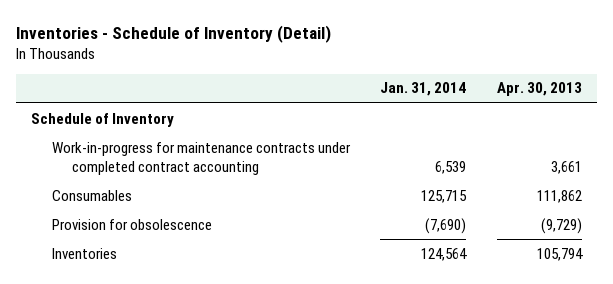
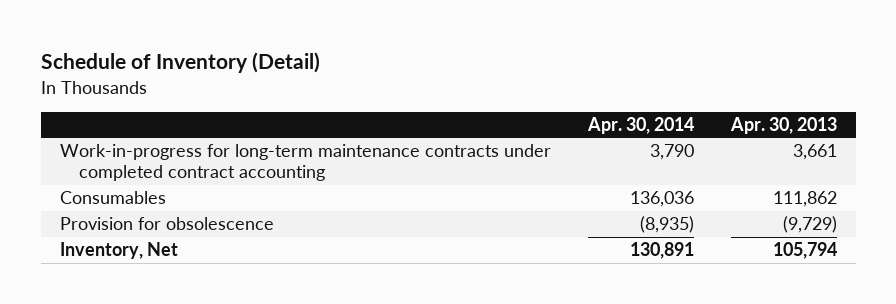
[15,24,331,43] Inventories - Schedule of Inventory (Detail) -> [40,52,320,74] Schedule of Inventory (Detail)
[380,82,467,97] Jan. 31, 2014 -> none
none -> [586,117,694,135] Apr. 30, 2014
[31,112,175,127] Schedule of Inventory -> none
[51,141,351,175] Work-in-progress for maintenance contracts under completed contract accounting -> [59,144,551,182] Work-in-progress for long-term maintenance contracts under completed contract accounting
[51,247,117,259] Inventories -> [59,242,178,260] Inventory, Net

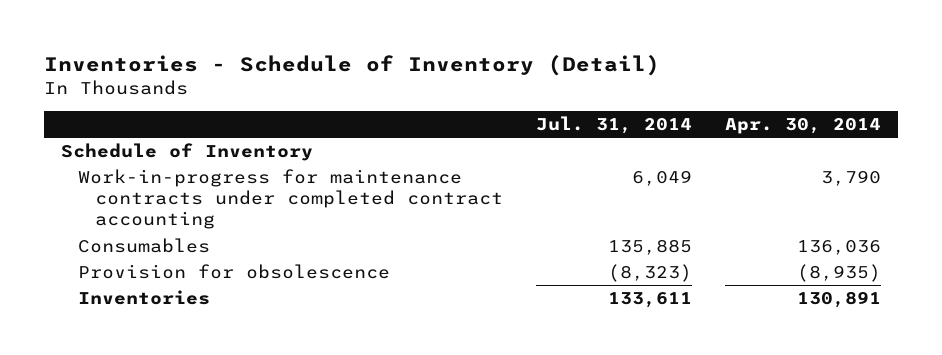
[40,52,320,74] Schedule of Inventory (Detail) -> [44,54,661,76] Inventories - Schedule of Inventory (Detail)
[729,117,837,135] Apr. 30, 2013 -> none
none -> [535,116,692,135] Jul. 31, 2014
none -> [60,143,313,162] Schedule of Inventory
[59,144,551,182] Work-in-progress for long-term maintenance contracts under completed contract accounting -> [77,169,503,230] Work-in-progress for maintenance contracts under completed contract accounting
[59,242,178,260] Inventory, Net -> [77,290,210,306] Inventories

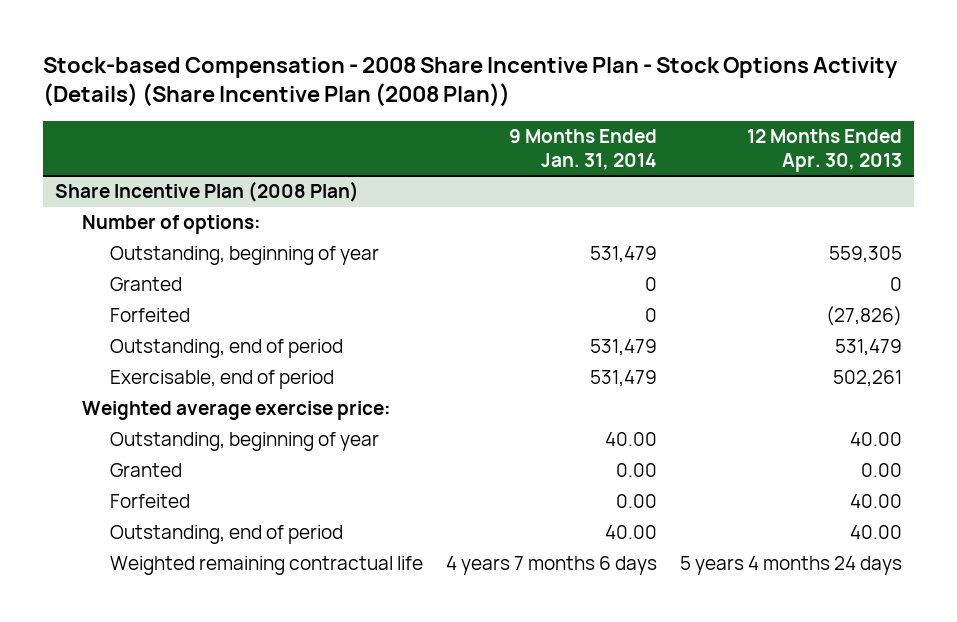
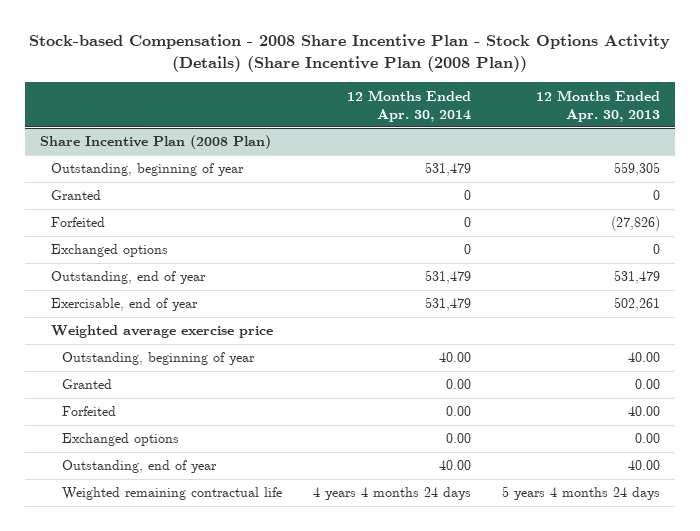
[509,129,658,170] 9 Months Ended Jan. 31, 2014 -> none
none -> [346,89,471,122] 12 Months Ended Apr. 30, 2014
[82,215,262,235] Number of options: -> none
none -> [51,244,169,258] Exchanged options
[109,339,343,359] Outstanding, end of period -> [51,271,207,285] Outstanding, end of year
[109,370,334,390] Exercisable, end of period -> [51,298,199,312] Exercisable, end of year
[82,401,392,421] Weighted average exercise price: -> [51,325,274,339] Weighted average exercise price
none -> [62,433,180,447] Exchanged options
[109,525,343,545] Outstanding, end of period -> [62,460,218,474] Outstanding, end of year

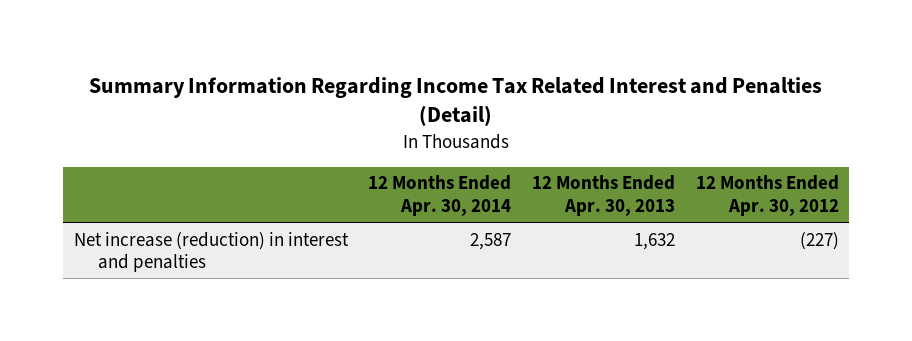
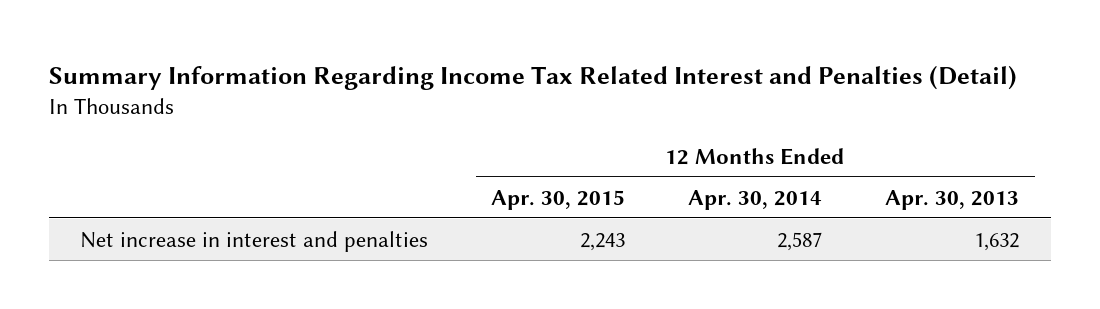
[695,175,839,216] 12 Months Ended Apr. 30, 2012 -> none
none -> [491,189,626,210] Apr. 30, 2015
[73,231,349,273] Net increase (reduction) in interest and penalties -> [80,230,429,252] Net increase in interest and penalties

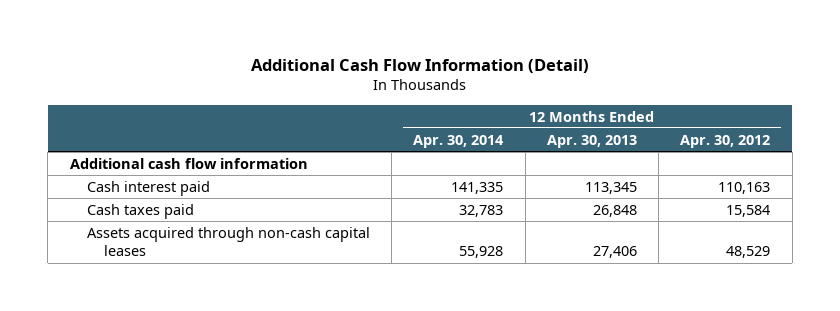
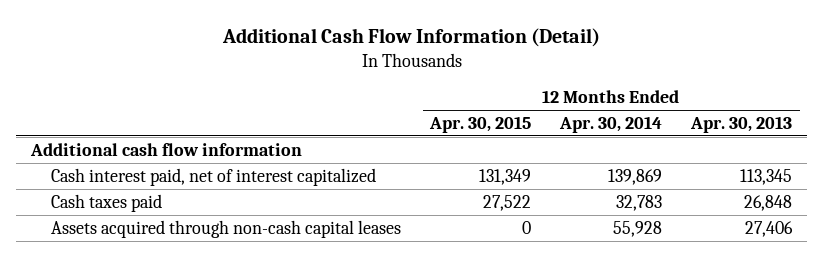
[680,134,771,148] Apr. 30, 2012 -> none
none -> [429,115,532,133] Apr. 30, 2015
[86,180,210,196] Cash interest paid -> [51,167,377,186] Cash interest paid, net of interest capitalized
[451,181,504,194] 141,335 -> [608,168,663,185] 139,869

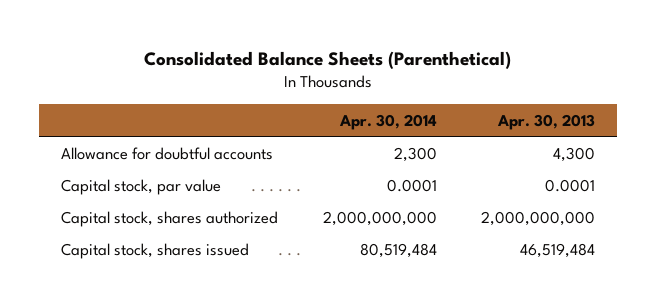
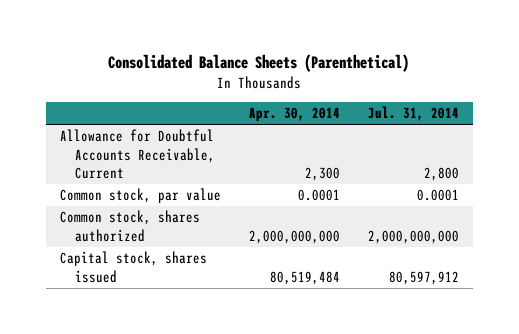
[497,113,596,130] Apr. 30, 2013 -> none
none -> [367,106,459,122] Jul. 31, 2014
[61,146,274,160] Allowance for doubtful accounts -> [59,129,216,180] Allowance for Doubtful Accounts Receivable, Current
[61,178,222,195] Capital stock, par value -> [59,188,221,204] Common stock, par value
[61,210,279,227] Capital stock, shares authorized -> [59,210,200,242] Common stock, shares authorized

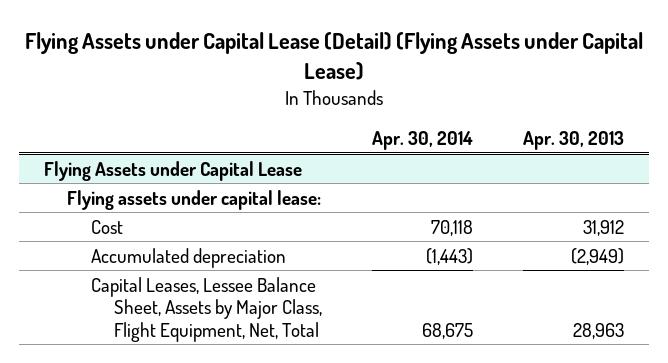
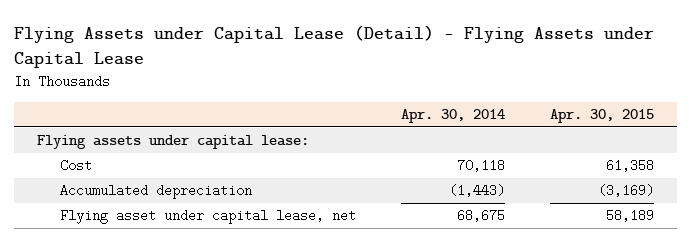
[24,31,643,80] Flying Assets under Capital Lease (Detail) (Flying Assets under Capital Lease) -> [14,25,655,69] Flying Assets under Capital Lease (Detail) - Flying Assets under Capital Lease
[522,131,624,151] Apr. 30, 2013 -> none
none -> [550,109,655,124] Apr. 30, 2015
[44,160,303,181] Flying Assets under Capital Lease -> none
[90,276,322,342] Capital Leases, Lessee Balance Sheet, Assets by Major Class, Flight Equipment, Net, Total -> [60,209,357,225] Flying asset under capital lease, net

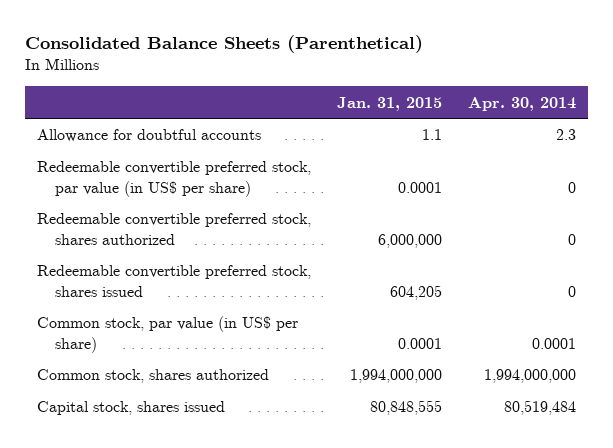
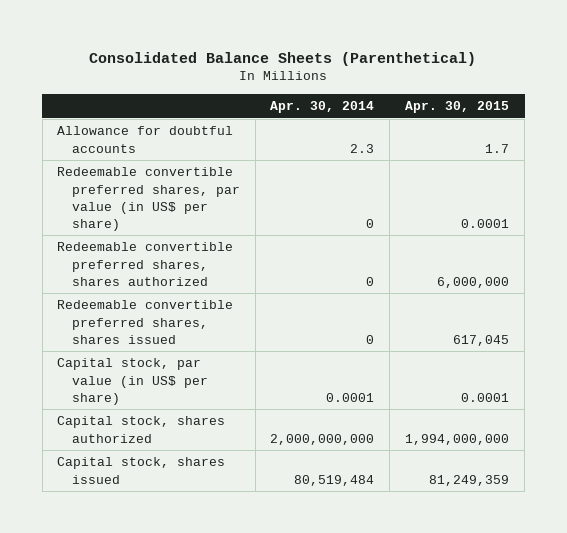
[337,96,443,111] Jan. 31, 2015 -> none
none -> [405,101,510,114] Apr. 30, 2015
[37,161,312,197] Redeemable convertible preferred stock, par value (in US$ per share) -> [57,167,240,231] Redeemable convertible preferred shares, par value (in US$ per share)
[37,213,312,245] Redeemable convertible preferred stock, shares authorized -> [57,242,234,286] Redeemable convertible preferred shares, shares authorized
[37,265,312,297] Redeemable convertible preferred stock, shares issued -> [57,300,234,344] Redeemable convertible preferred shares, shares issued
[37,316,299,353] Common stock, par value (in US$ per share) -> [57,358,208,405] Capital stock, par value (in US$ per share)
[37,369,270,384] Common stock, shares authorized -> [57,416,226,443] Capital stock, shares authorized
[483,369,576,384] 1,994,000,000 -> [270,433,375,445] 2,000,000,000

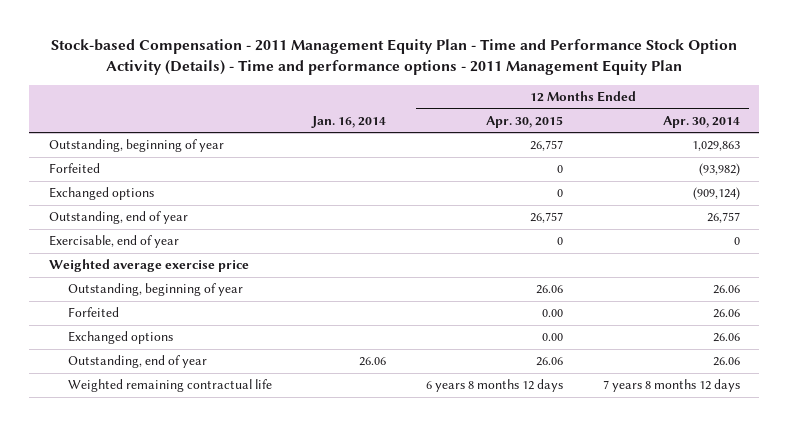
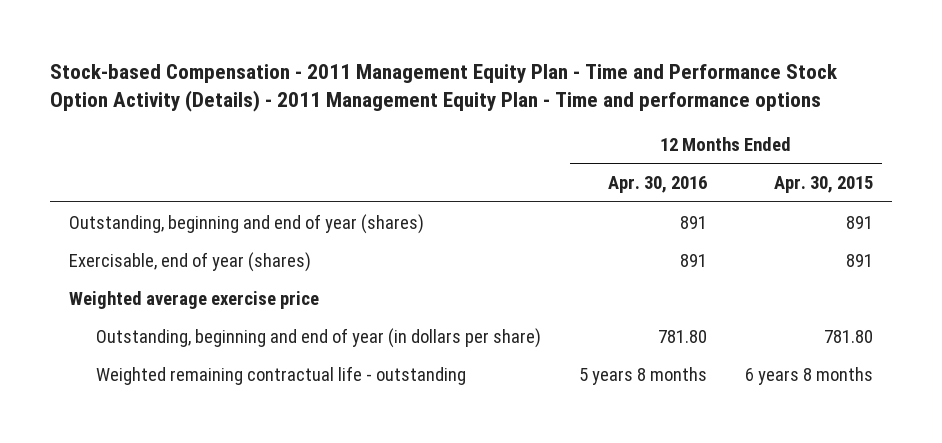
[51,38,738,76] Stock-based Compensation - 2011 Management Equity Plan - Time and Performance Stock Option Activity (Details) - Time and performance options - 2011 Management Equity Plan -> [50,63,839,113] Stock-based Compensation - 2011 Management Equity Plan - Time and Performance Stock Option Activity (Details) - 2011 Management Equity Plan - Time and performance options
[310,115,386,128] Jan. 16, 2014 -> none
[662,115,740,128] Apr. 30, 2014 -> none
none -> [608,176,708,194] Apr. 30, 2016
[48,163,100,174] Forfeited -> none
[48,187,154,201] Exchanged options -> none
[48,211,188,225] Outstanding, end of year -> none
[48,139,224,153] Outstanding, beginning of year -> [68,213,424,234] Outstanding, beginning and end of year (shares)
[529,140,563,152] 26,757 -> [845,215,873,229] 891
[48,235,179,249] Exercisable, end of year -> [68,251,311,272] Exercisable, end of year (shares)
[556,237,563,246] 0 -> [845,253,873,267] 891
[68,307,120,318] Forfeited -> none
[68,331,174,345] Exchanged options -> none
[68,355,208,369] Outstanding, end of year -> none
[68,283,244,297] Outstanding, beginning of year -> [96,327,542,348] Outstanding, beginning and end of year (in dollars per share)
[535,285,563,295] 26.06 -> [823,329,873,343] 781.80
[68,379,273,393] Weighted remaining contractual life -> [96,365,467,385] Weighted remaining contractual life - outstanding
[425,379,563,393] 6 years 8 months 12 days -> [744,366,873,385] 6 years 8 months

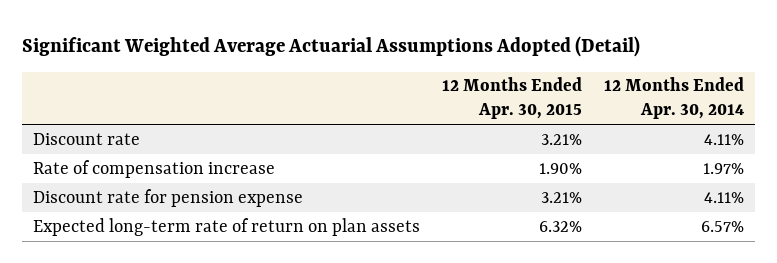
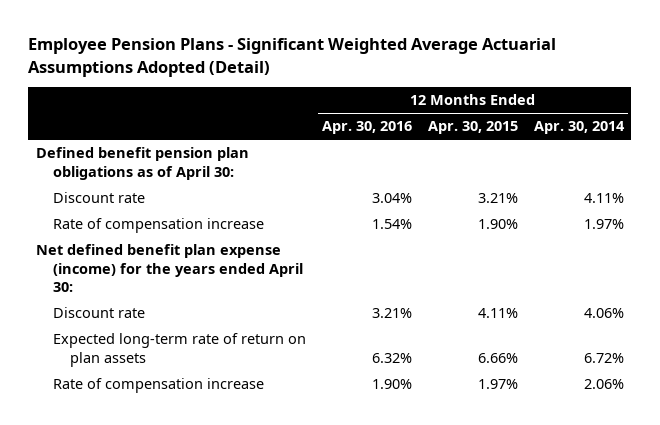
[22,36,641,58] Significant Weighted Average Actuarial Assumptions Adopted (Detail) -> [28,38,557,77] Employee Pension Plans - Significant Weighted Average Actuarial Assumptions Adopted (Detail)
none -> [321,121,412,135] Apr. 30, 2016
none -> [36,147,250,180] Defined benefit pension plan obligations as of April 30:
[33,188,304,207] Discount rate for pension expense -> none
none -> [36,244,304,293] Net defined benefit plan expense (income) for the years ended April 30:
none -> [53,307,146,319] Discount rate
[538,220,582,232] 6.32% -> [477,352,518,363] 6.66%
[700,220,744,232] 6.57% -> [583,352,624,363] 6.72%
none -> [53,378,265,394] Rate of compensation increase

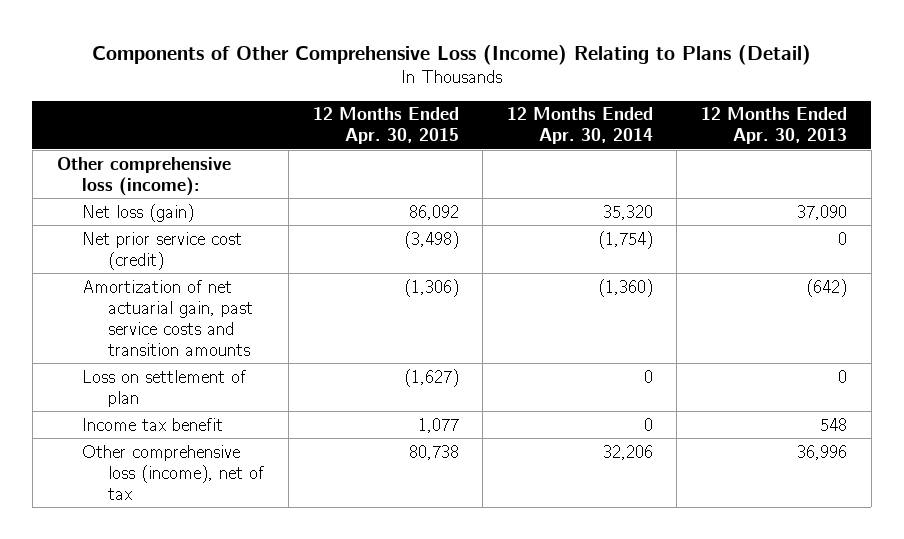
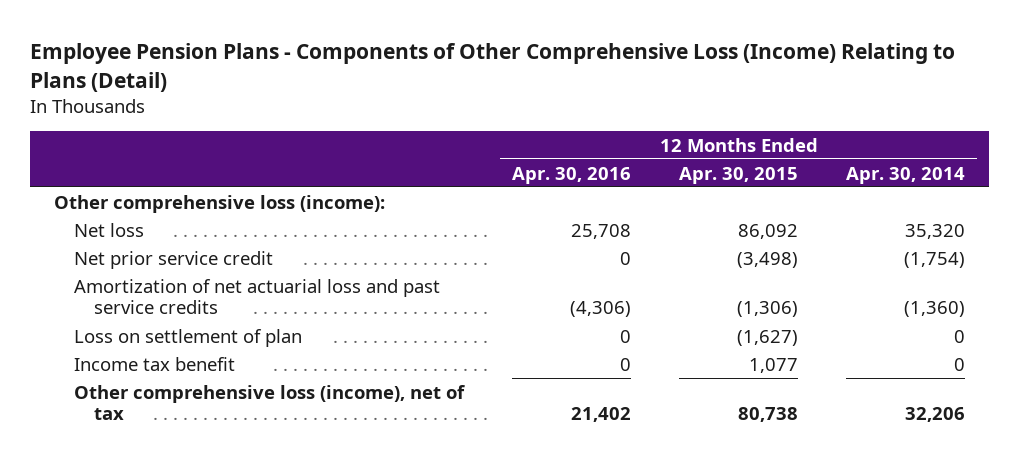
[91,44,811,65] Components of Other Comprehensive Loss (Income) Relating to Plans (Detail) -> [30,42,956,92] Employee Pension Plans - Components of Other Comprehensive Loss (Income) Relating to Plans (Detail)
[700,107,847,145] 12 Months Ended Apr. 30, 2013 -> none
none -> [512,166,632,184] Apr. 30, 2016
[82,203,195,222] Net loss (gain) -> [74,222,145,237] Net loss
[82,231,243,270] Net prior service cost (credit) -> [74,250,274,269] Net prior service credit
[82,279,254,356] Amortization of net actuarial gain, past service costs and transition amounts -> [74,278,441,315] Amortization of net actuarial loss and past service credits

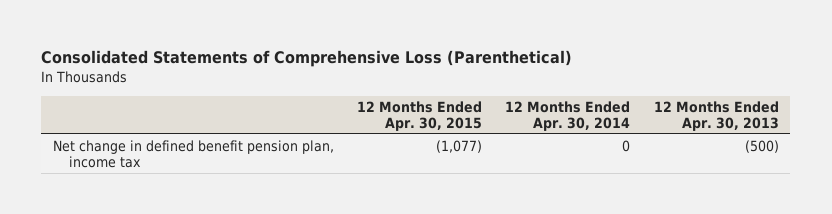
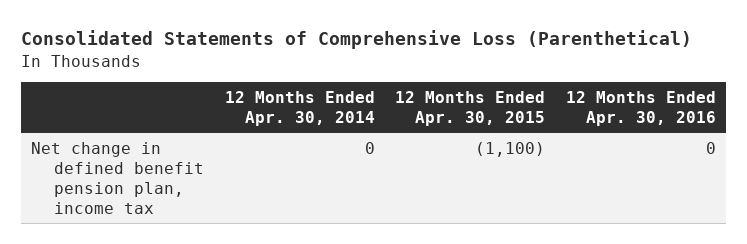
[653,100,779,131] 12 Months Ended Apr. 30, 2013 -> none
none -> [565,91,716,127] 12 Months Ended Apr. 30, 2016
[436,139,483,153] (1,077) -> [475,141,546,157] (1,100)

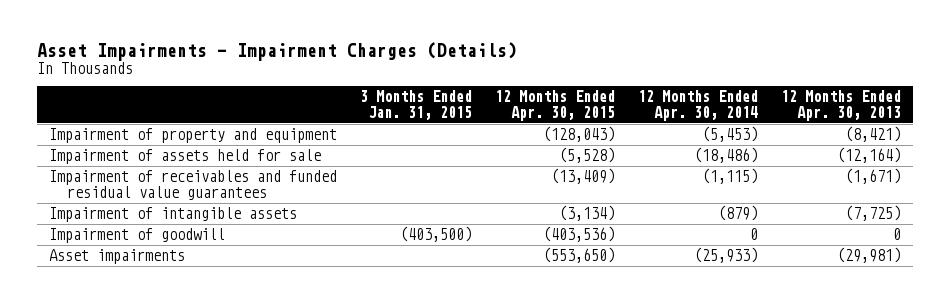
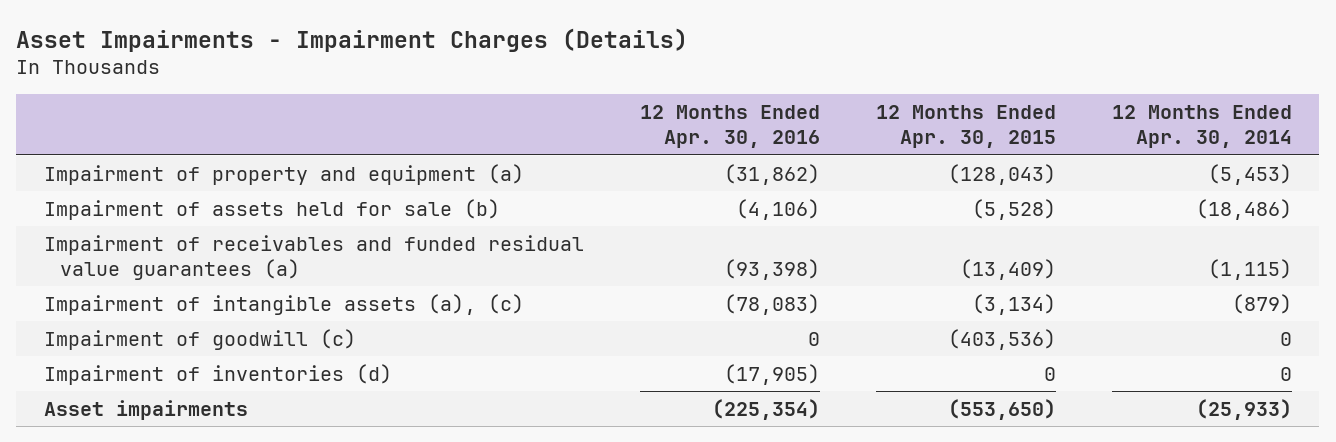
[359,90,472,121] 3 Months Ended Jan. 31, 2015 -> none
[781,90,902,122] 12 Months Ended Apr. 30, 2013 -> none
none -> [640,105,821,149] 12 Months Ended Apr. 30, 2016
[48,128,337,144] Impairment of property and equipment -> [44,164,525,186] Impairment of property and equipment (a)
[48,149,321,165] Impairment of assets held for sale -> [44,199,501,221] Impairment of assets held for sale (b)
[48,170,337,201] Impairment of receivables and funded residual value guarantees -> [44,235,585,280] Impairment of receivables and funded residual value guarantees (a)
[48,207,297,223] Impairment of intangible assets -> [44,294,525,316] Impairment of intangible assets (a), (c)
[48,228,225,244] Impairment of goodwill -> [44,329,357,351] Impairment of goodwill (c)
none -> [44,364,393,386] Impairment of inventories (d)

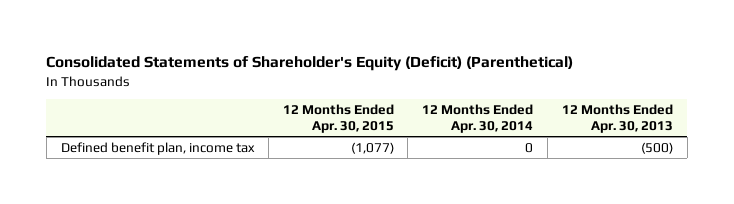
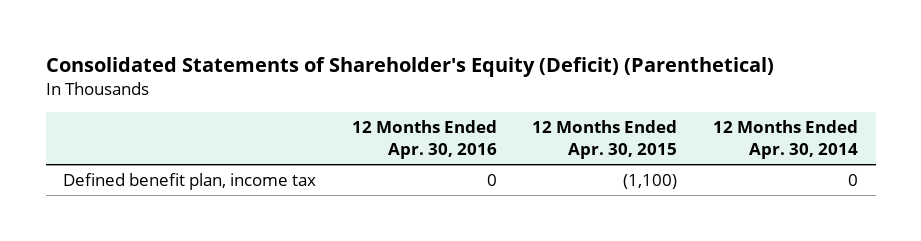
[562,104,674,134] 12 Months Ended Apr. 30, 2013 -> none
none -> [351,120,497,160] 12 Months Ended Apr. 30, 2016
[350,141,394,154] (1,077) -> [623,174,678,190] (1,100)

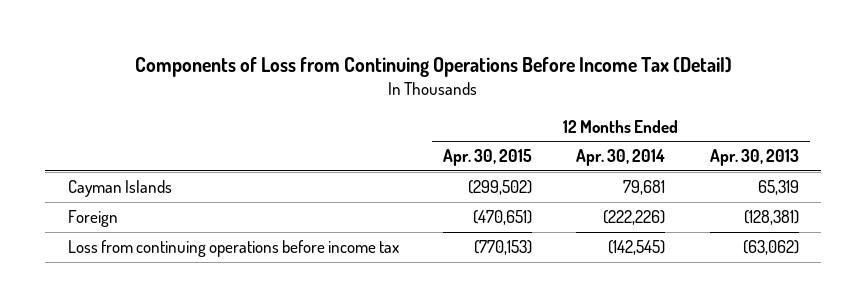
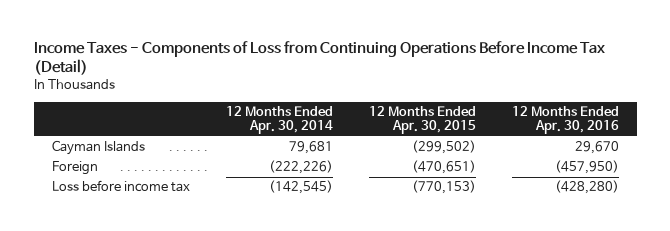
[135,56,733,77] Components of Loss from Continuing Operations Before Income Tax (Detail) -> [33,41,605,76] Income Taxes - Components of Loss from Continuing Operations Before Income Tax (Detail)
[709,149,799,167] Apr. 30, 2013 -> none
none -> [511,106,619,135] 12 Months Ended Apr. 30, 2016
[67,239,399,257] Loss from continuing operations before income tax -> [51,180,190,193] Loss before income tax

